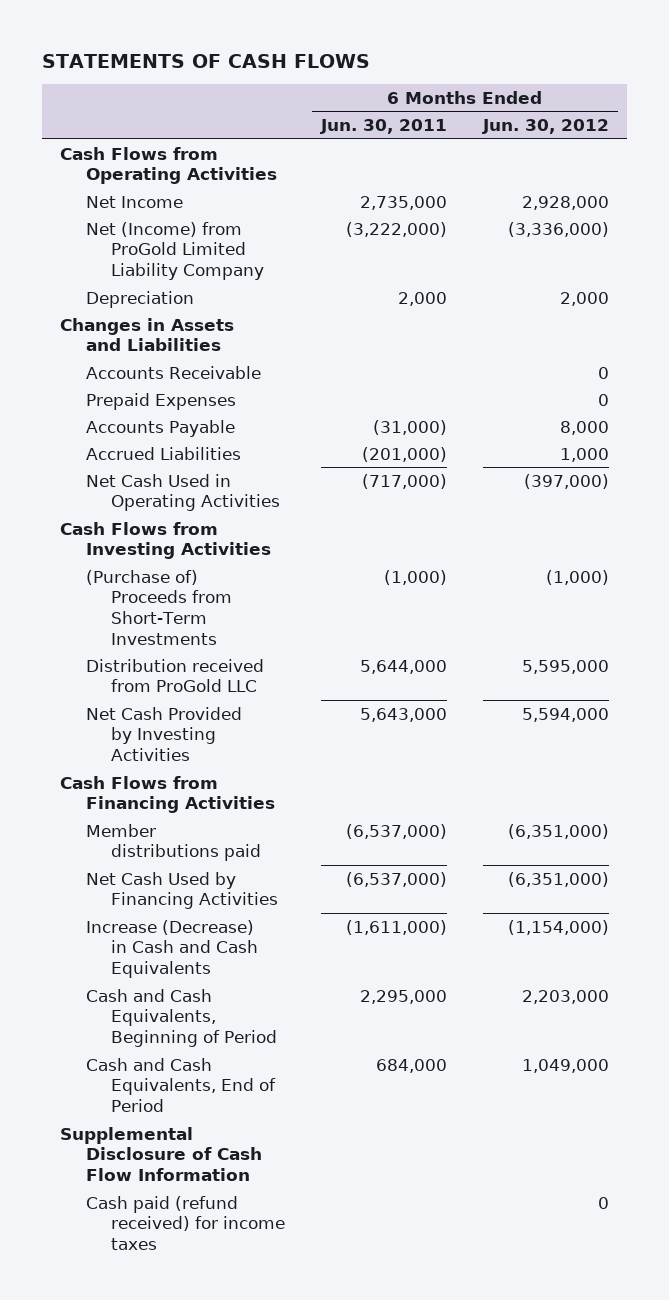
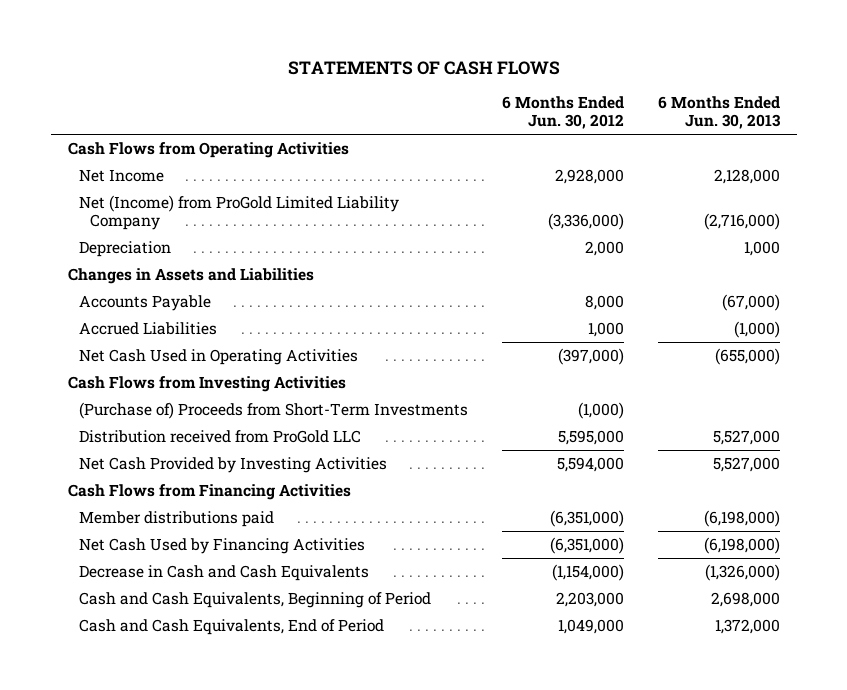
[320,119,448,135] Jun. 30, 2011 -> none
none -> [657,96,781,130] 6 Months Ended Jun. 30, 2013
[85,365,261,379] Accounts Receivable -> none
[85,392,236,410] Prepaid Expenses -> none
[85,919,259,979] Increase (Decrease) in Cash and Cash Equivalents -> [78,564,369,581] Decrease in Cash and Cash Equivalents
[59,1126,262,1182] Supplemental Disclosure of Cash Flow Information -> none
[85,1195,286,1251] Cash paid (refund received) for income taxes -> none

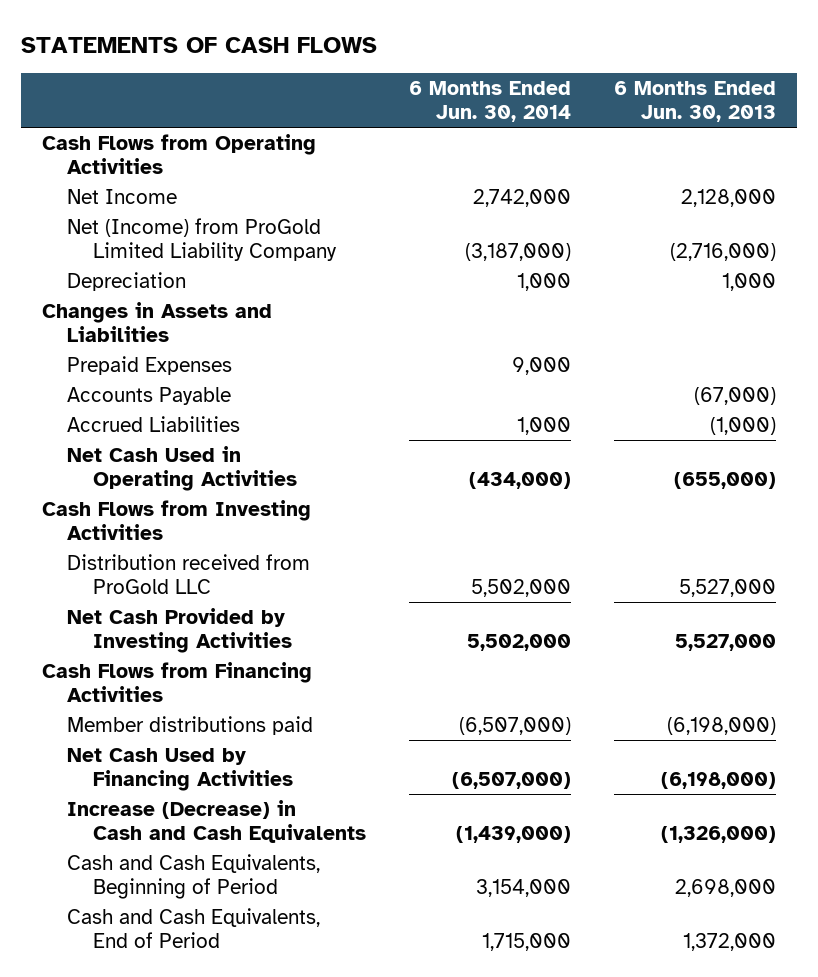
[501,96,624,130] 6 Months Ended Jun. 30, 2012 -> none
none -> [408,81,571,123] 6 Months Ended Jun. 30, 2014
none -> [67,355,233,375] Prepaid Expenses
[78,401,468,419] (Purchase of) Proceeds from Short-Term Investments -> none
[78,564,369,581] Decrease in Cash and Cash Equivalents -> [67,799,366,843] Increase (Decrease) in Cash and Cash Equivalents

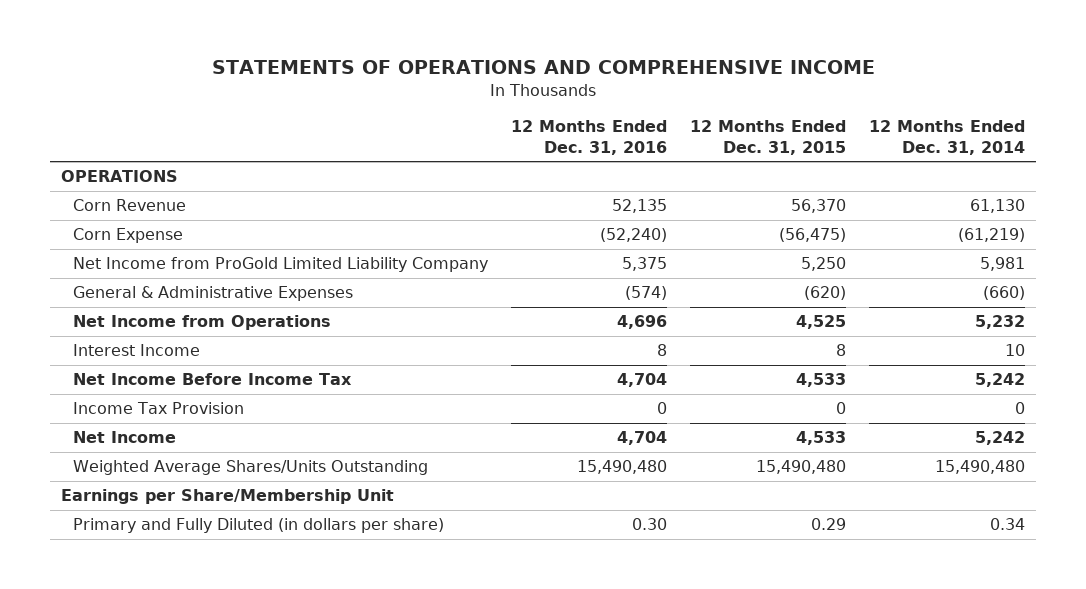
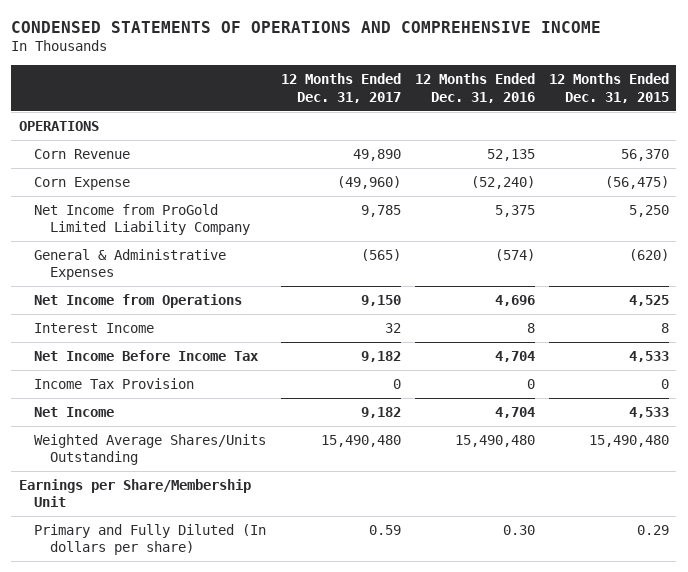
[212,60,876,75] STATEMENTS OF OPERATIONS AND COMPREHENSIVE INCOME -> [11,20,602,33] CONDENSED STATEMENTS OF OPERATIONS AND COMPREHENSIVE INCOME
[868,120,1025,155] 12 Months Ended Dec. 31, 2014 -> none
none -> [280,73,401,103] 12 Months Ended Dec. 31, 2017
[72,518,444,534] Primary and Fully Diluted (in dollars per share) -> [34,524,267,556] Primary and Fully Diluted (In dollars per share)

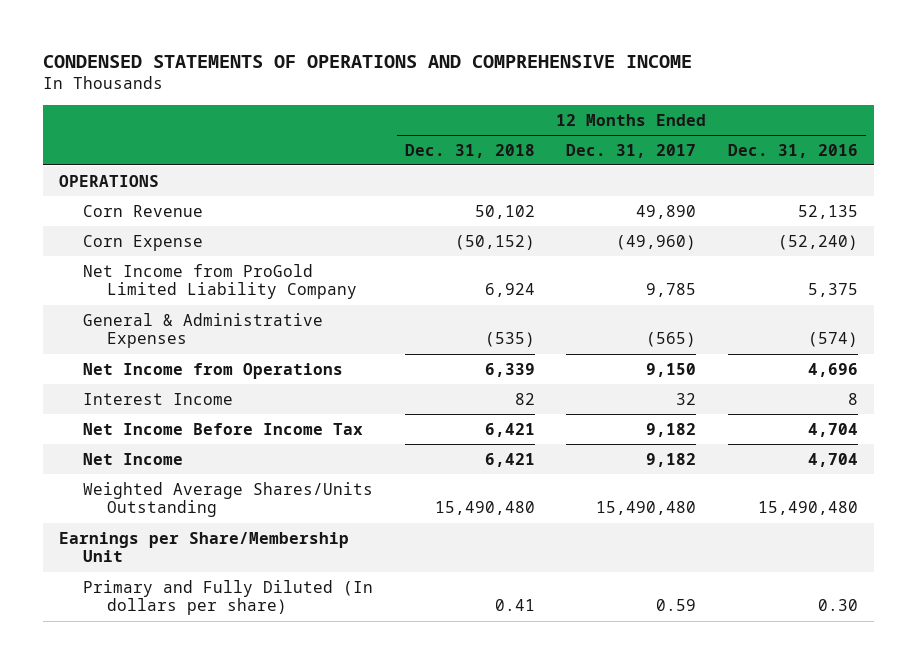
[549,73,670,103] 12 Months Ended Dec. 31, 2015 -> none
none -> [404,143,535,158] Dec. 31, 2018
[34,378,195,390] Income Tax Provision -> none

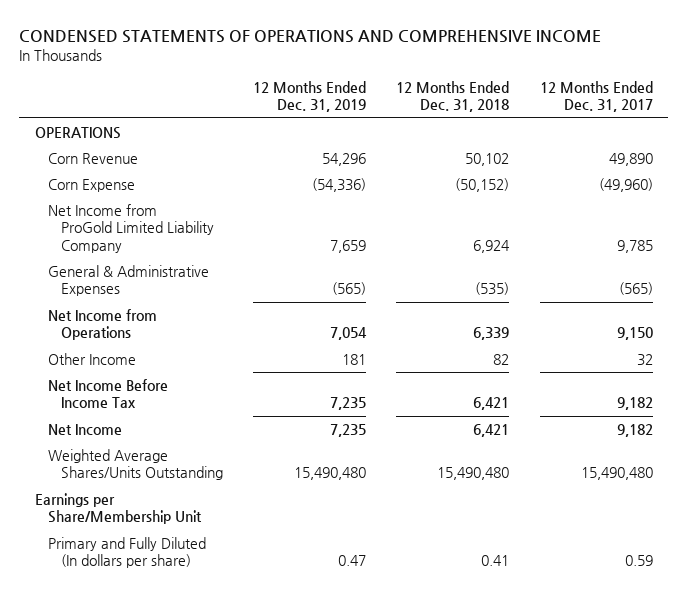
[727,143,858,158] Dec. 31, 2016 -> none
none -> [252,80,366,113] 12 Months Ended Dec. 31, 2019
[82,392,233,405] Interest Income -> [47,352,136,365] Other Income

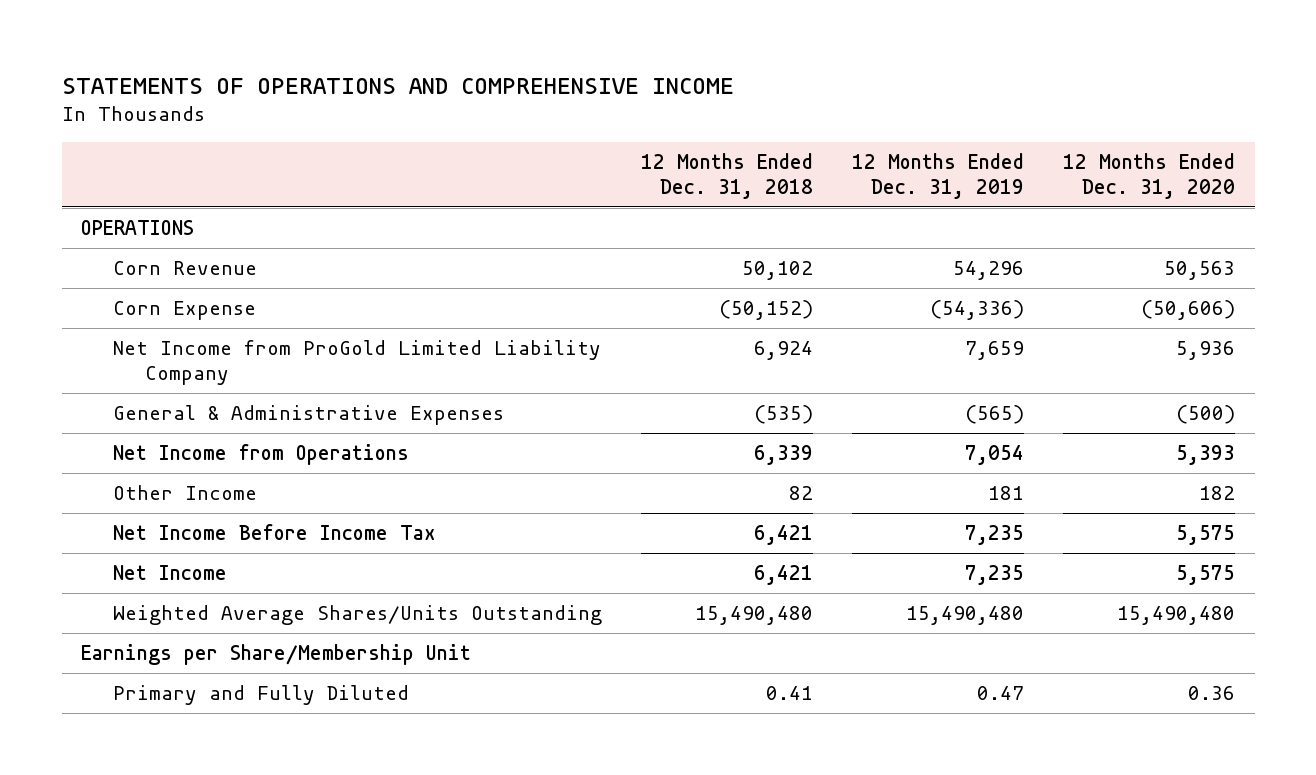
[19,30,602,44] CONDENSED STATEMENTS OF OPERATIONS AND COMPREHENSIVE INCOME -> [61,77,734,94] STATEMENTS OF OPERATIONS AND COMPREHENSIVE INCOME
[539,80,653,113] 12 Months Ended Dec. 31, 2017 -> none
none -> [1063,153,1236,199] 12 Months Ended Dec. 31, 2020
[47,536,206,569] Primary and Fully Diluted (In dollars per share) -> [112,685,409,706] Primary and Fully Diluted

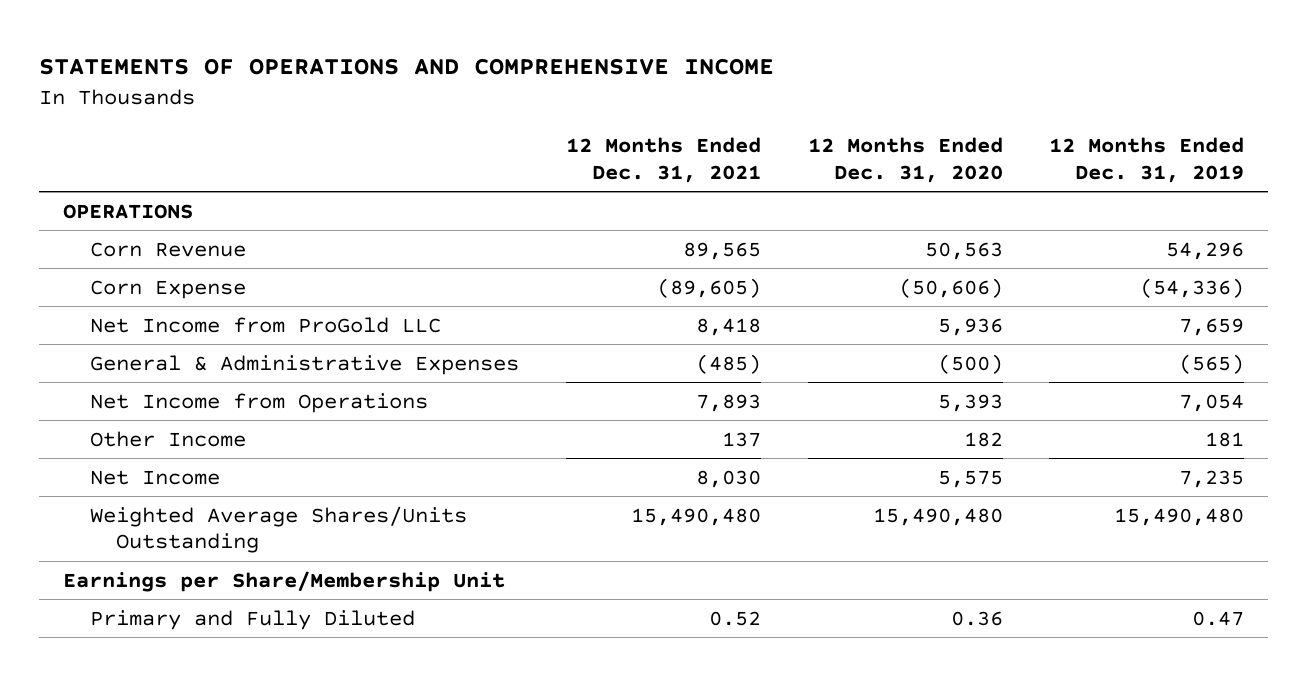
[641,153,814,199] 12 Months Ended Dec. 31, 2018 -> none
none -> [565,137,761,183] 12 Months Ended Dec. 31, 2021
[112,340,601,385] Net Income from ProGold Limited Liability Company -> [89,316,441,333] Net Income from ProGold LLC
[112,524,436,541] Net Income Before Income Tax -> none

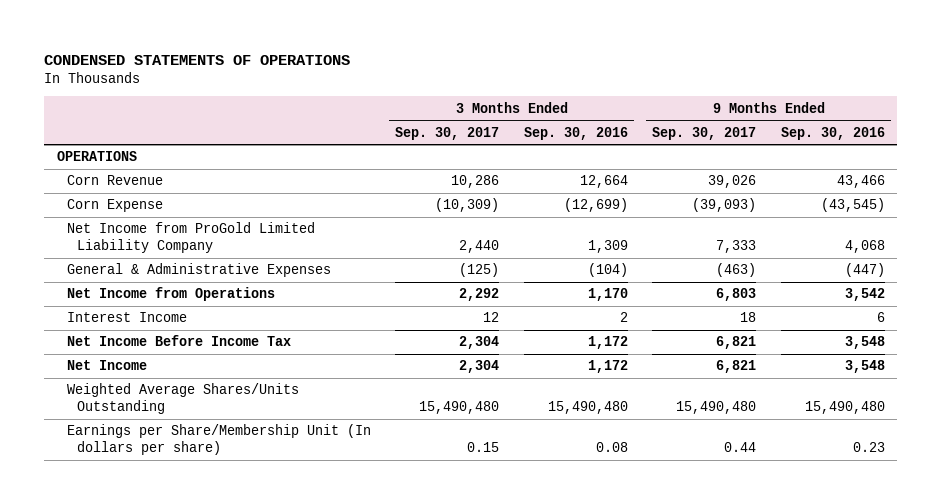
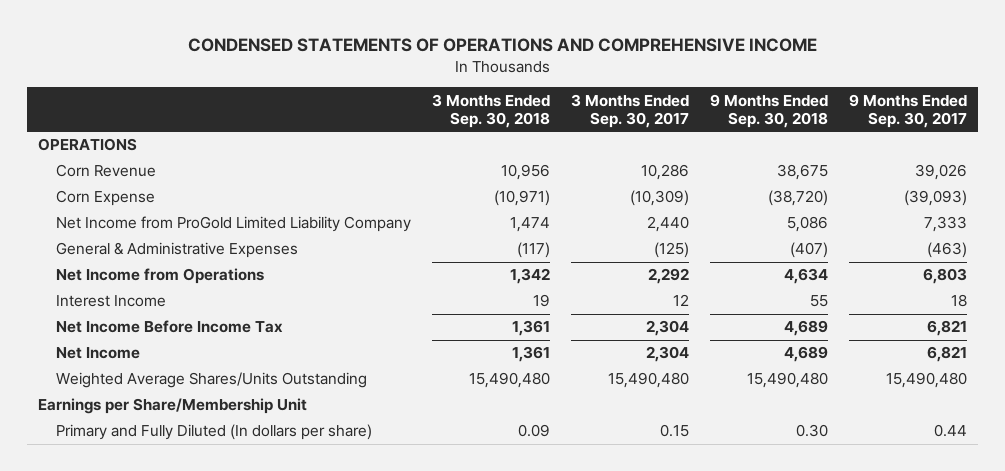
[44,54,351,65] CONDENSED STATEMENTS OF OPERATIONS -> [187,38,817,53] CONDENSED STATEMENTS OF OPERATIONS AND COMPREHENSIVE INCOME
[523,126,628,140] Sep. 30, 2016 -> none
[780,126,885,140] Sep. 30, 2016 -> none
none -> [432,93,551,128] 3 Months Ended Sep. 30, 2018
none -> [710,93,829,128] 9 Months Ended Sep. 30, 2018
none -> [37,398,307,415] Earnings per Share/Membership Unit
[66,424,371,456] Earnings per Share/Membership Unit (In dollars per share) -> [56,424,373,441] Primary and Fully Diluted (In dollars per share)

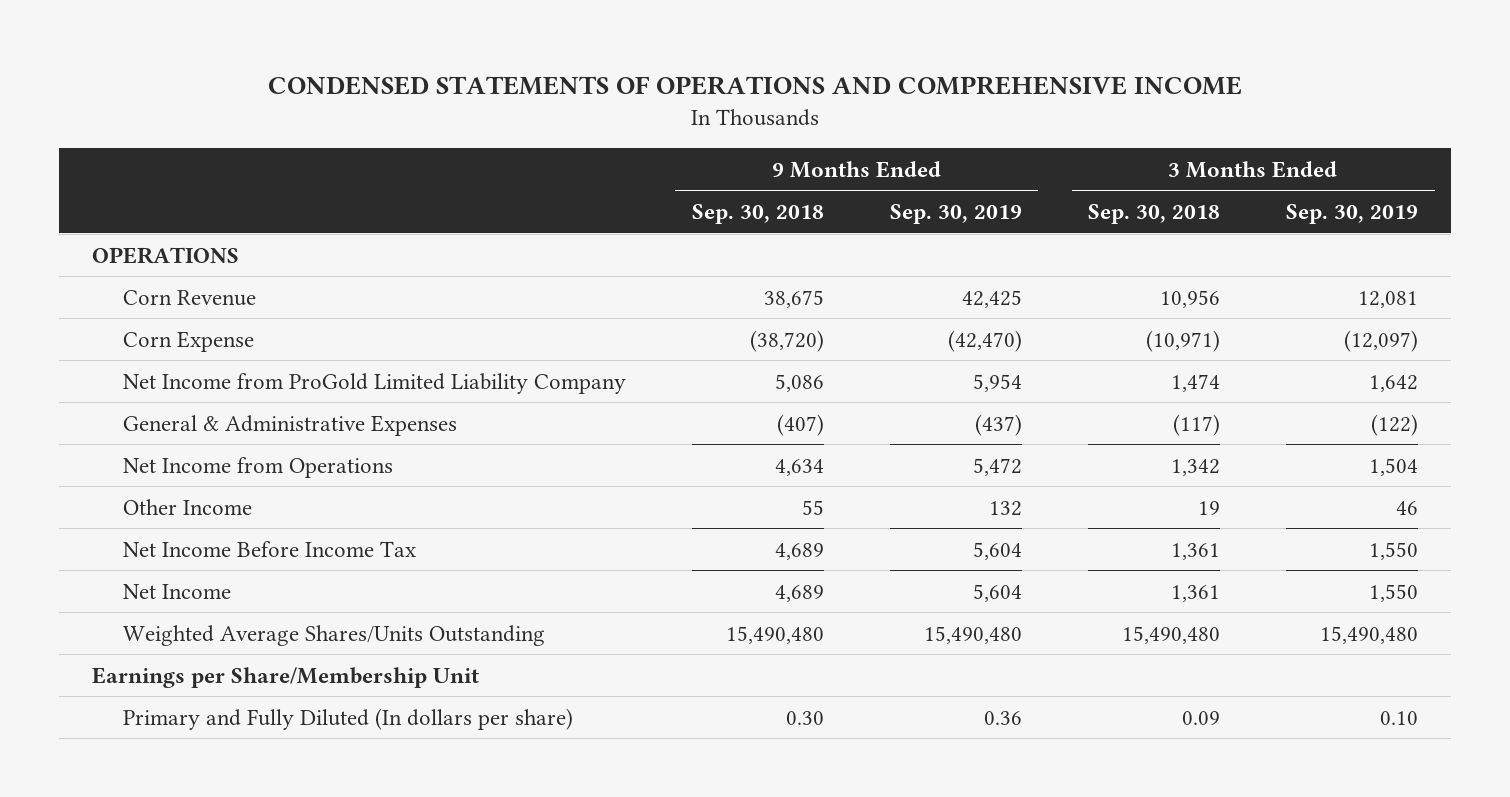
[571,93,690,128] 3 Months Ended Sep. 30, 2017 -> none
[849,93,968,128] 9 Months Ended Sep. 30, 2017 -> none
none -> [889,204,1022,225] Sep. 30, 2019
none -> [1286,204,1419,225] Sep. 30, 2019
[56,295,167,308] Interest Income -> [122,498,252,515] Other Income

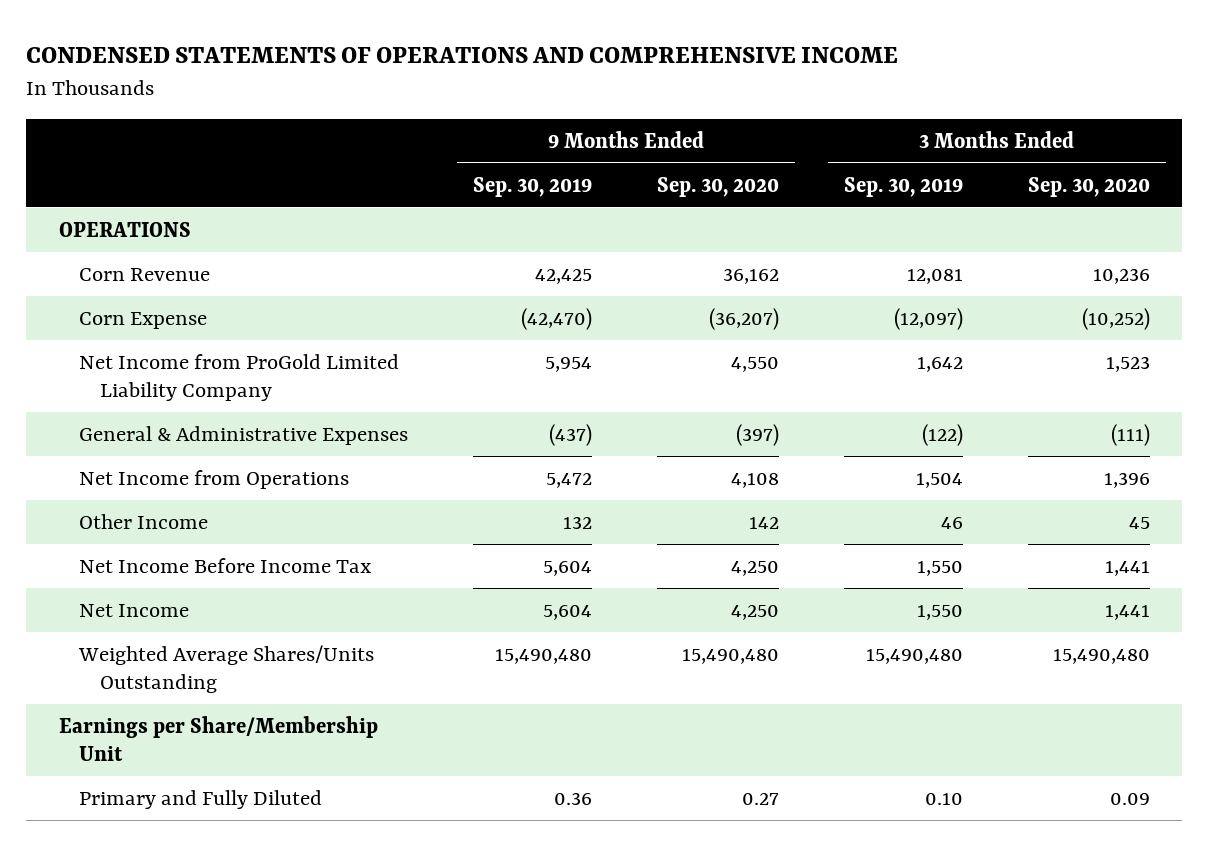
[691,204,824,225] Sep. 30, 2018 -> none
[1088,204,1221,225] Sep. 30, 2018 -> none
none -> [657,176,780,197] Sep. 30, 2020
none -> [1027,176,1150,197] Sep. 30, 2020
[122,707,573,730] Primary and Fully Diluted (In dollars per share) -> [79,789,323,809] Primary and Fully Diluted

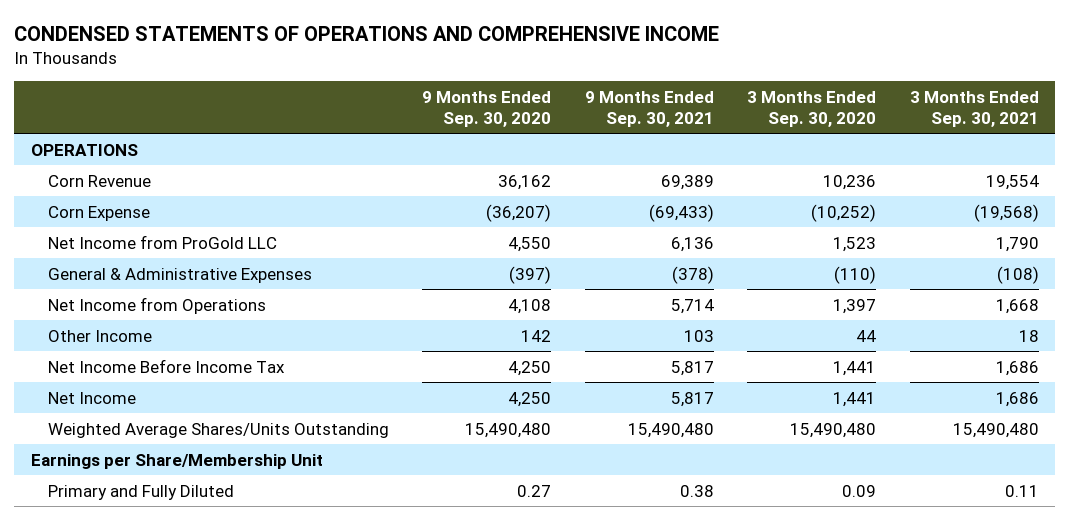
[473,176,593,197] Sep. 30, 2019 -> none
[843,176,963,197] Sep. 30, 2019 -> none
none -> [584,91,714,127] 9 Months Ended Sep. 30, 2021
none -> [909,91,1039,127] 3 Months Ended Sep. 30, 2021
[79,353,400,401] Net Income from ProGold Limited Liability Company -> [47,234,277,249] Net Income from ProGold LLC
[1110,423,1150,446] (111) -> [834,265,877,284] (110)
[1103,471,1150,488] 1,396 -> [833,298,877,314] 1,397
[1128,516,1150,529] 45 -> [856,329,877,342] 44

